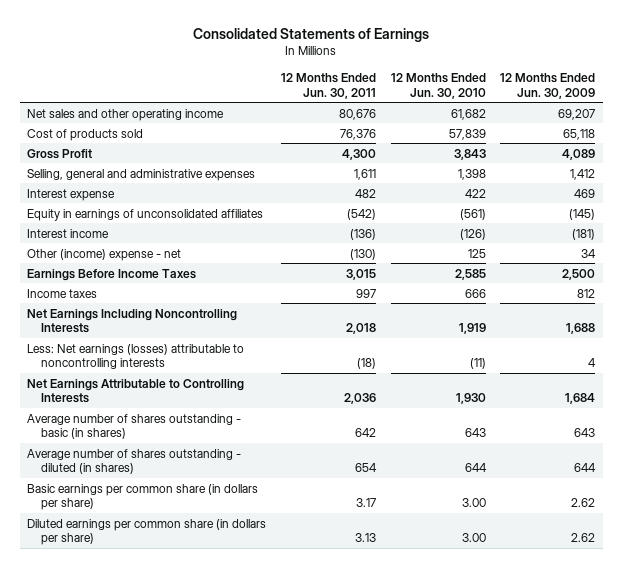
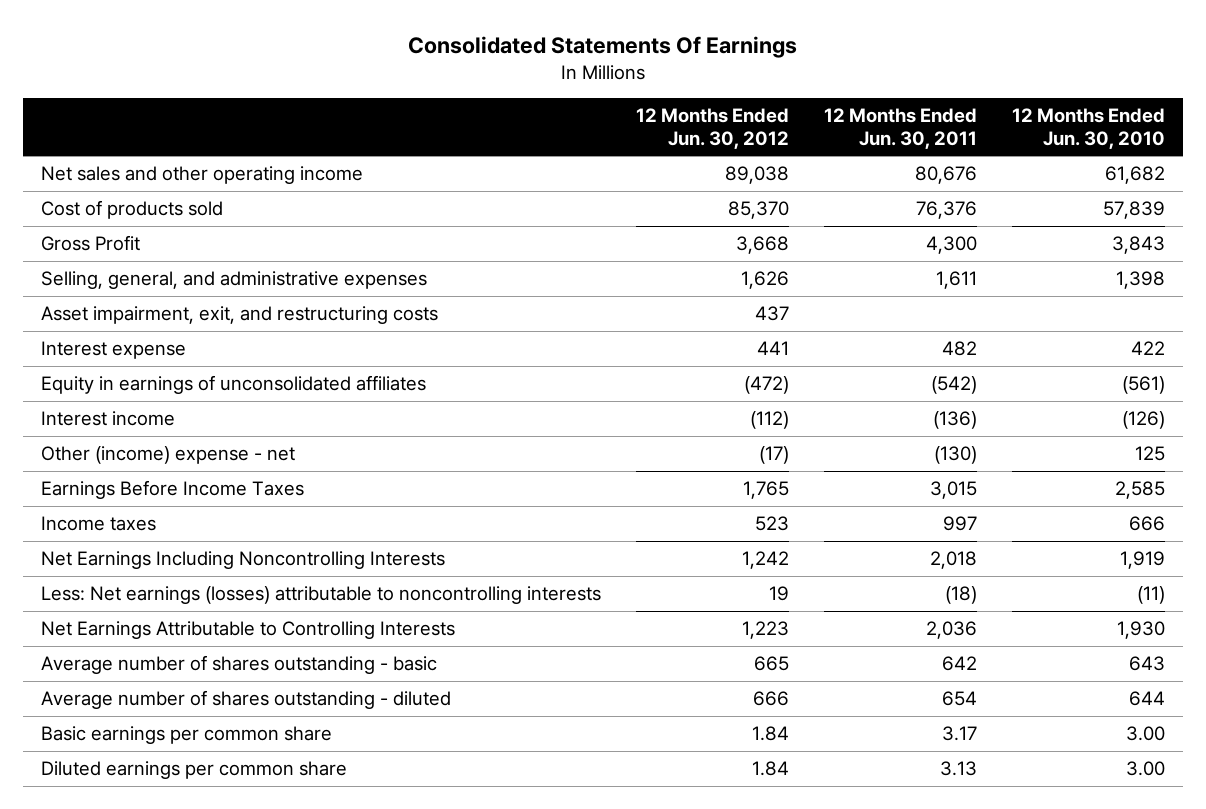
[193,27,430,42] Consolidated Statements of Earnings -> [407,35,797,58] Consolidated Statements Of Earnings
[500,72,596,99] 12 Months Ended Jun. 30, 2009 -> none
none -> [635,108,789,149] 12 Months Ended Jun. 30, 2012
[27,168,256,181] Selling, general and administrative expenses -> [40,271,427,290] Selling, general, and administrative expenses
none -> [40,306,438,325] Asset impairment, exit, and restructuring costs
[27,413,242,440] Average number of shares outstanding - basic (in shares) -> [40,655,437,675] Average number of shares outstanding - basic
[27,448,242,475] Average number of shares outstanding - diluted (in shares) -> [40,690,451,710] Average number of shares outstanding - diluted
[27,483,259,511] Basic earnings per common share (in dollars per share) -> [40,726,332,745] Basic earnings per common share
[27,518,267,546] Diluted earnings per common share (in dollars per share) -> [40,761,347,780] Diluted earnings per common share

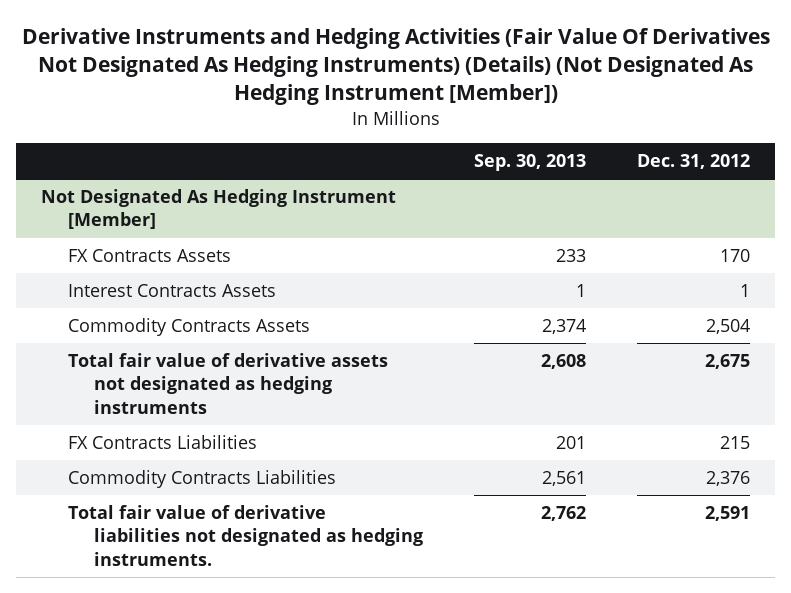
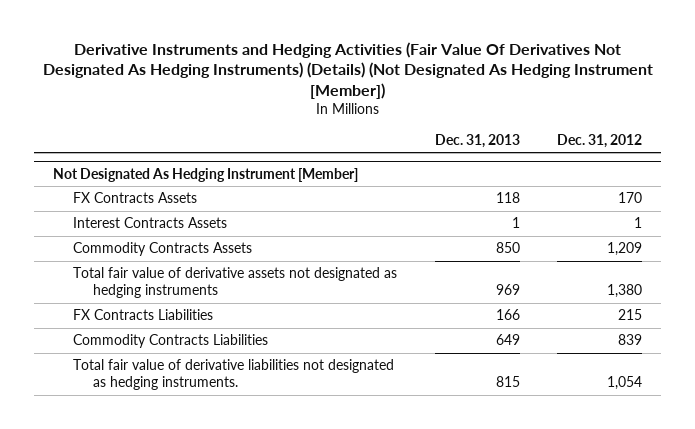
[474,153,587,171] Sep. 30, 2013 -> none
none -> [434,133,520,148] Dec. 31, 2013
[705,319,750,335] 2,504 -> [607,242,643,257] 1,209
[704,354,750,370] 2,675 -> [607,283,643,298] 1,380
[705,471,750,487] 2,376 -> [618,334,643,346] 839
[704,506,750,522] 2,591 -> [607,375,643,390] 1,054

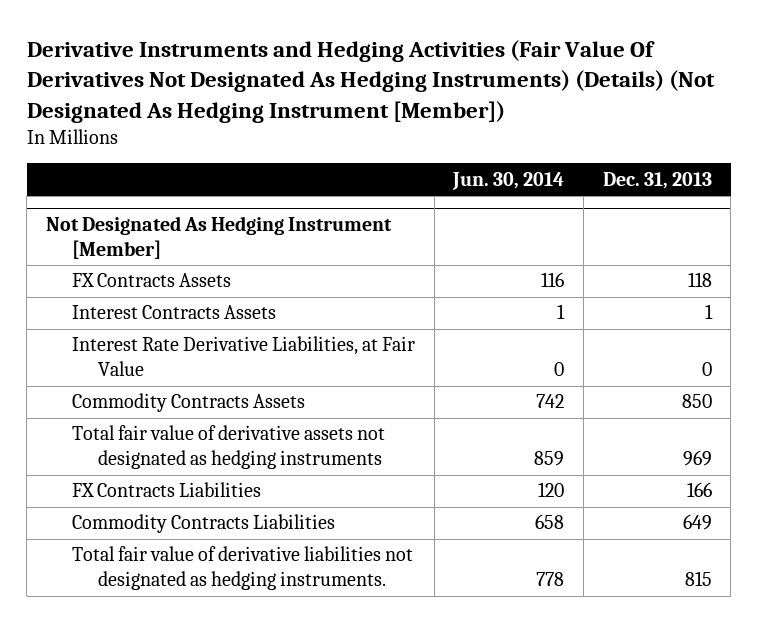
[557,133,643,148] Dec. 31, 2012 -> none
none -> [452,171,565,190] Jun. 30, 2014
none -> [72,336,416,377] Interest Rate Derivative Liabilities, at Fair Value

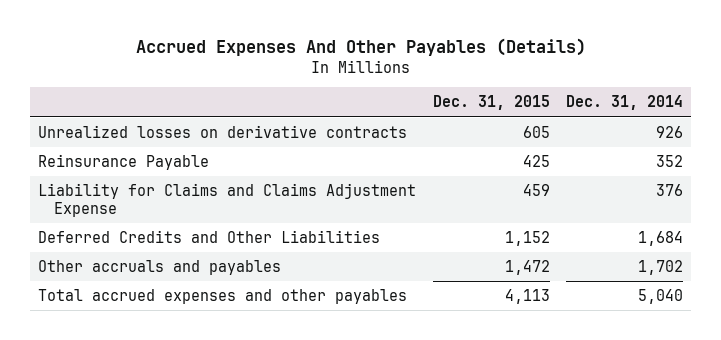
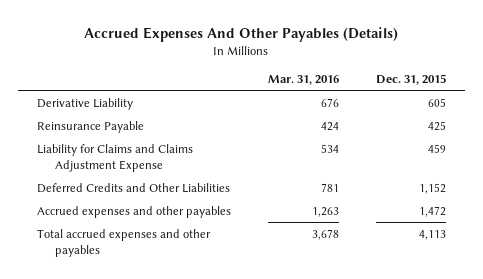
[565,95,683,111] Dec. 31, 2014 -> none
none -> [267,74,339,85] Mar. 31, 2016
[38,125,408,139] Unrealized losses on derivative contracts -> none
none -> [36,97,133,110] Derivative Liability
[38,260,282,276] Other accruals and payables -> [36,205,231,218] Accrued expenses and other payables

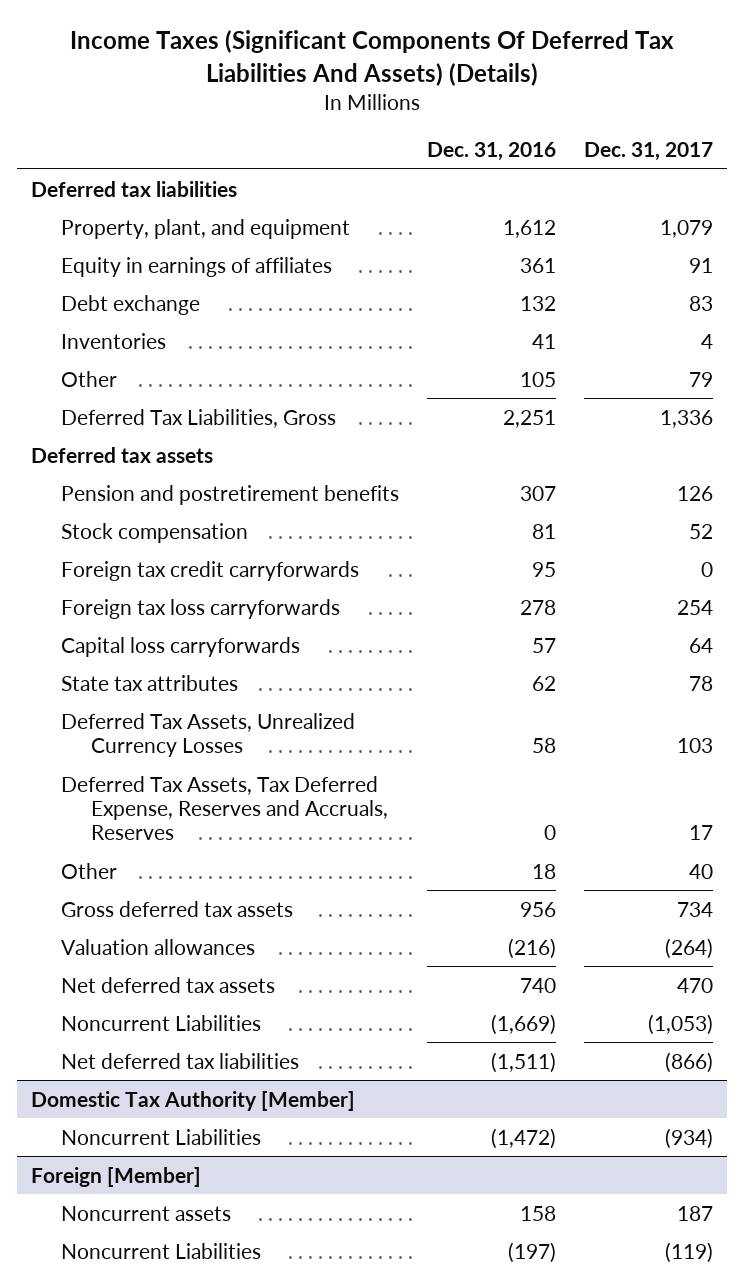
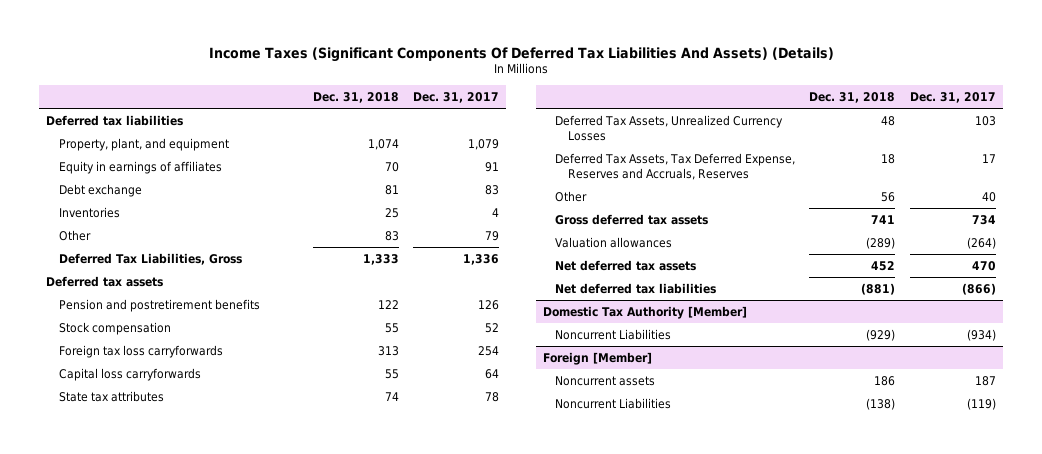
[427,142,557,162] Dec. 31, 2016 -> none
none -> [313,91,400,103] Dec. 31, 2018
[60,560,359,581] Foreign tax credit carryforwards -> none
[60,1014,261,1031] Noncurrent Liabilities -> none

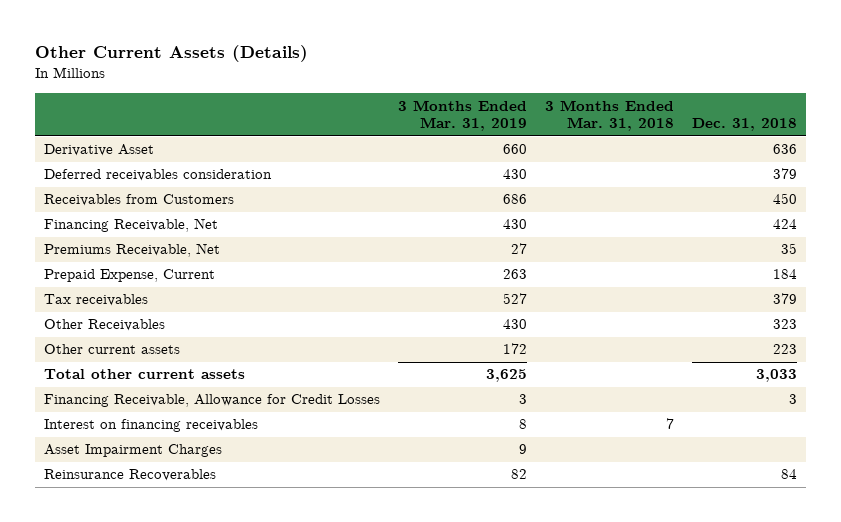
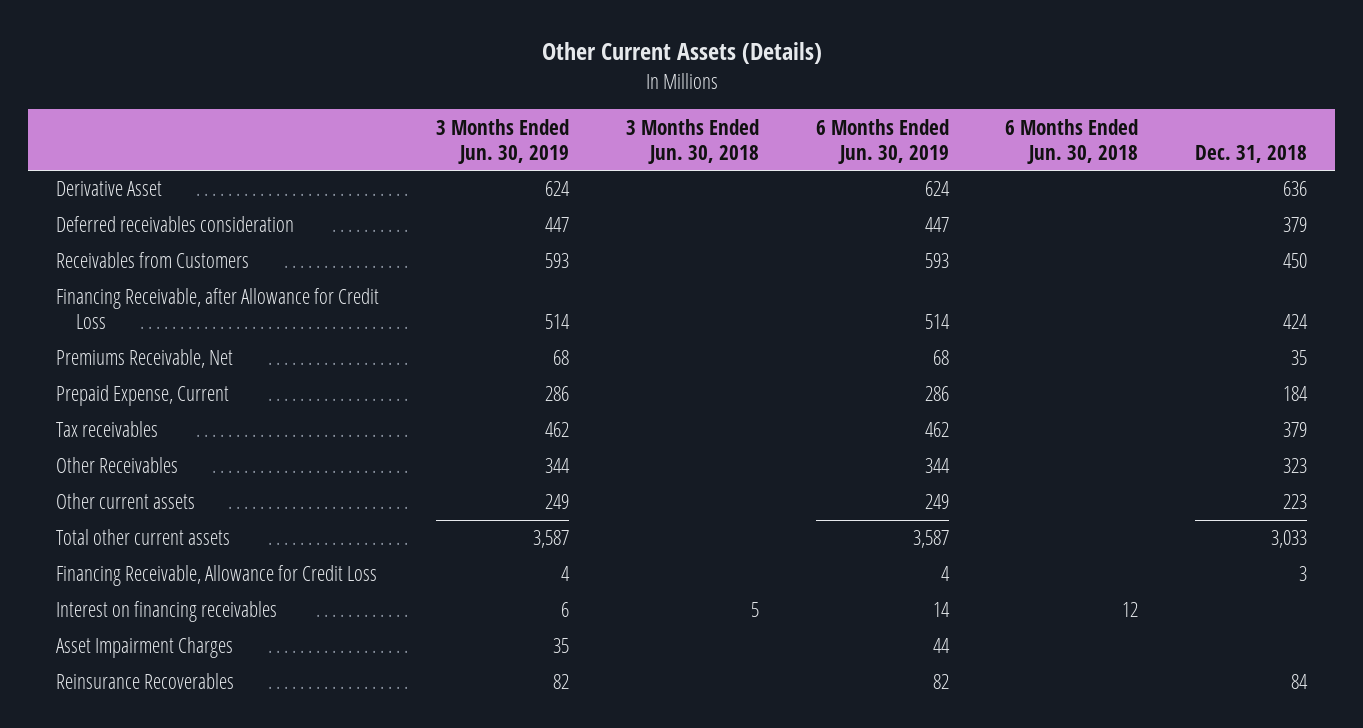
[398,99,528,132] 3 Months Ended Mar. 31, 2019 -> none
[545,99,675,132] 3 Months Ended Mar. 31, 2018 -> none
none -> [436,118,570,164] 3 Months Ended Jun. 30, 2019
none -> [625,118,759,164] 3 Months Ended Jun. 30, 2018
none -> [815,118,949,164] 6 Months Ended Jun. 30, 2019
none -> [1005,118,1139,164] 6 Months Ended Jun. 30, 2018
[44,218,219,233] Financing Receivable, Net -> [56,288,380,330] Financing Receivable, after Allowance for Credit Loss
[44,394,381,408] Financing Receivable, Allowance for Credit Losses -> [56,565,378,587] Financing Receivable, Allowance for Credit Loss

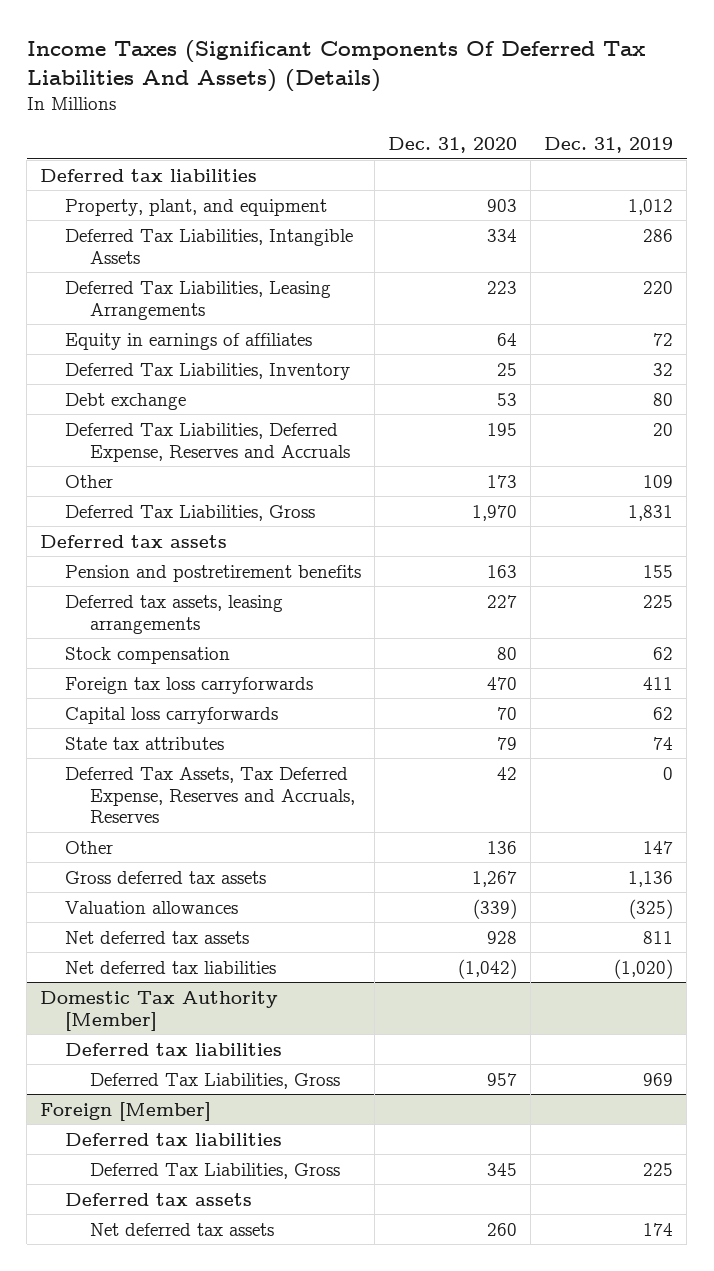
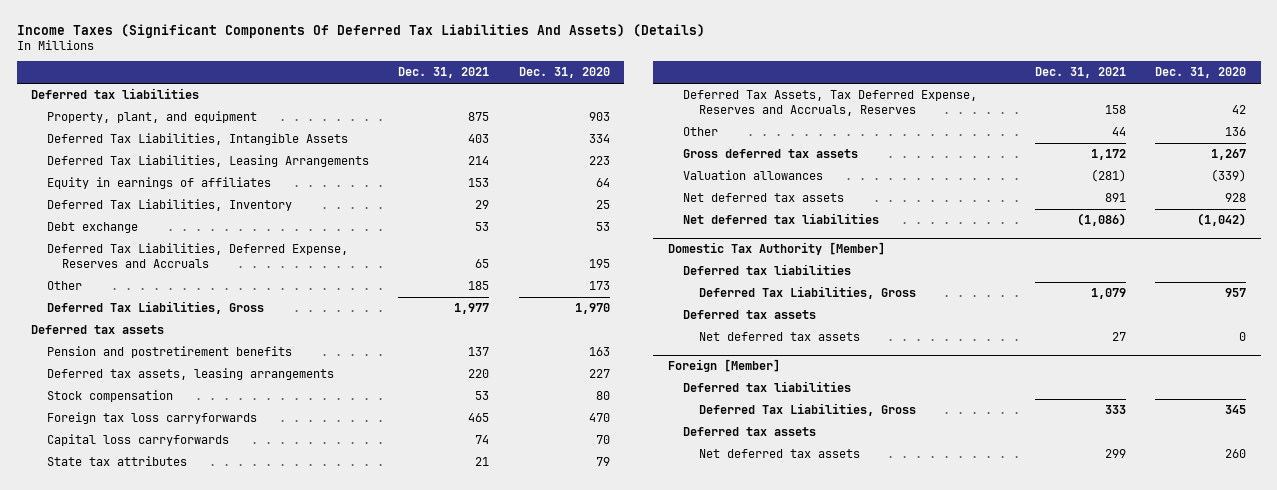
[544,136,674,153] Dec. 31, 2019 -> none
none -> [398,67,490,79] Dec. 31, 2021
none -> [683,310,817,320] Deferred tax assets
none -> [698,332,860,342] Net deferred tax assets

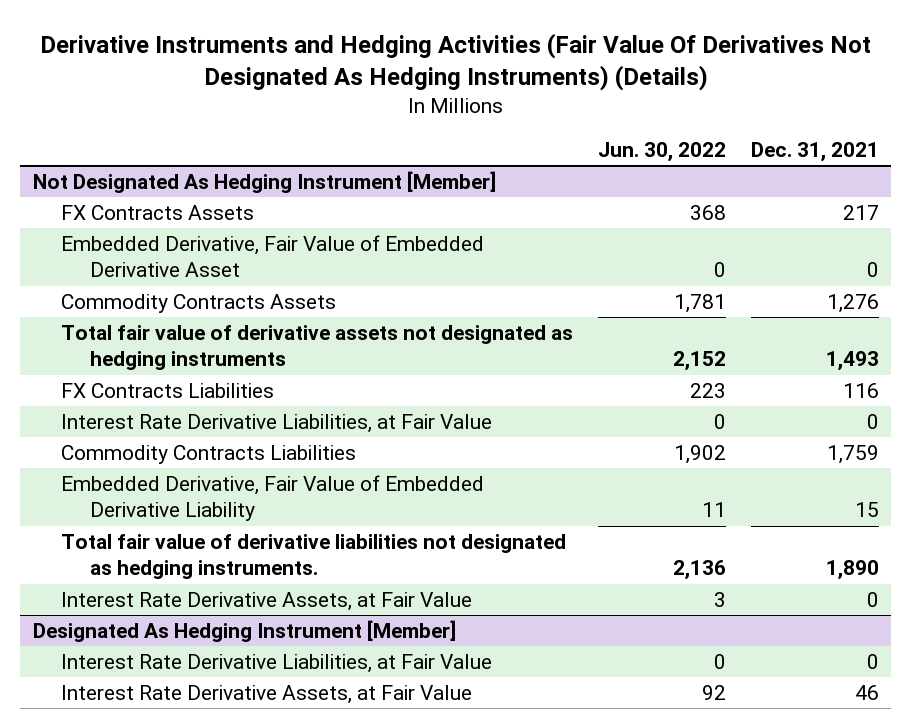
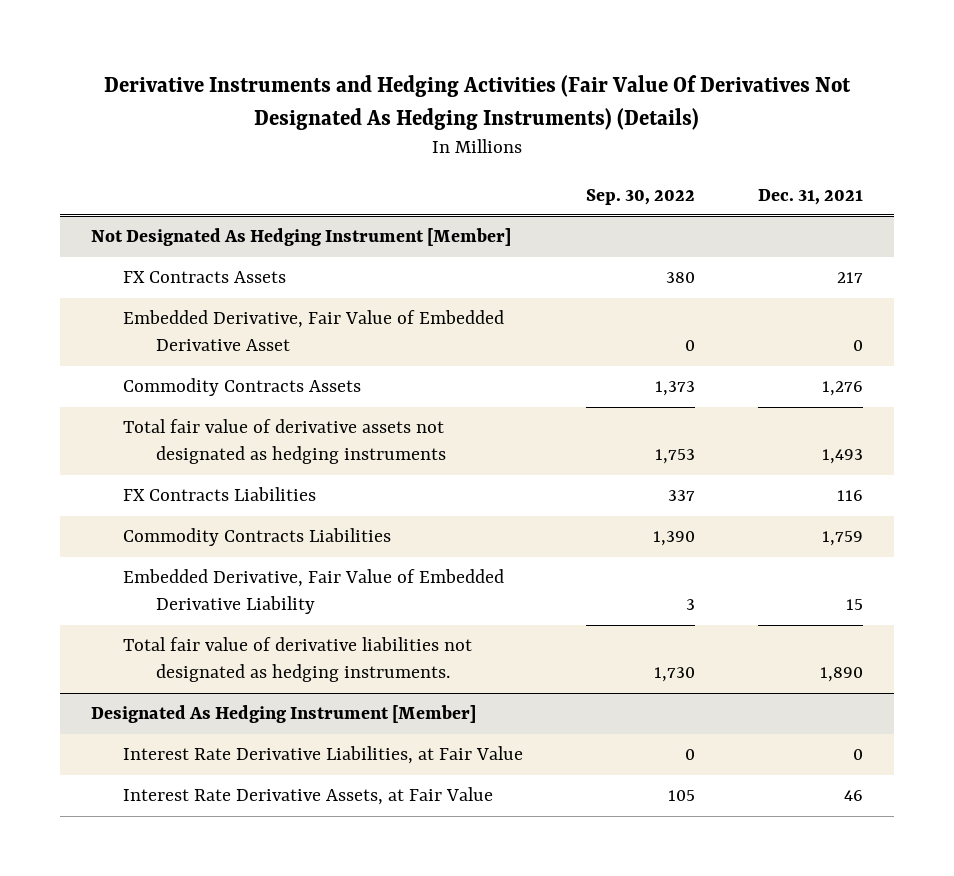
[597,142,726,163] Jun. 30, 2022 -> none
none -> [586,188,696,205] Sep. 30, 2022
[61,414,493,434] Interest Rate Derivative Liabilities, at Fair Value -> none
[61,592,473,612] Interest Rate Derivative Assets, at Fair Value -> none

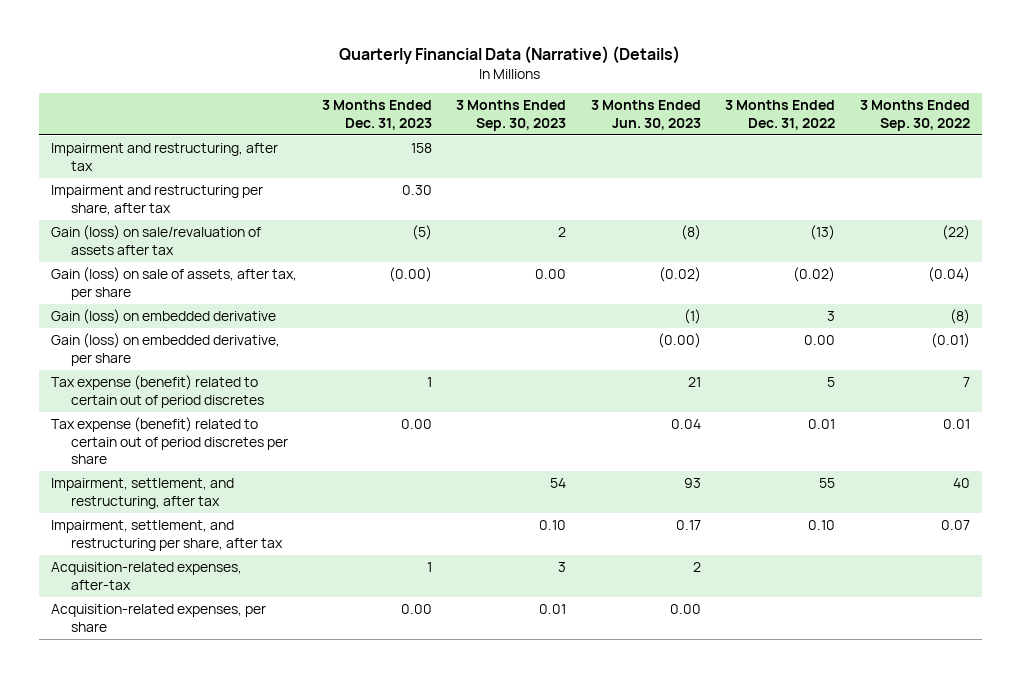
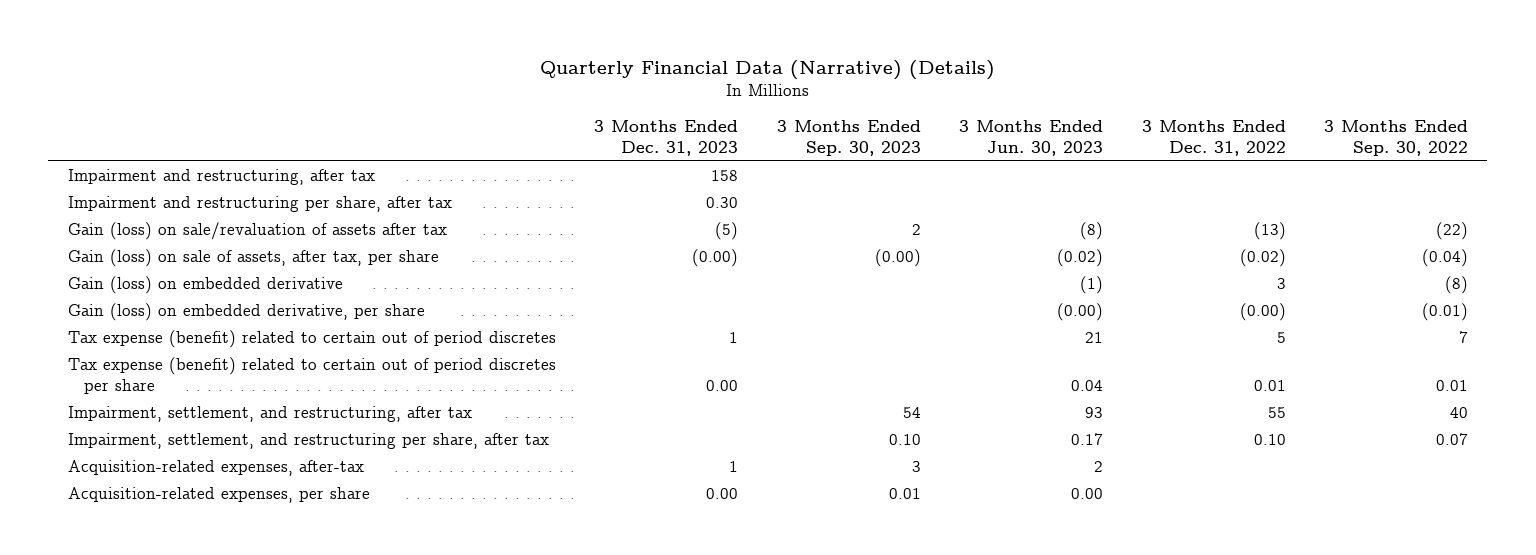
[535,269,567,280] 0.00 -> [874,249,921,268] (0.00)
[804,335,836,346] 0.00 -> [1239,303,1286,322] (0.00)

